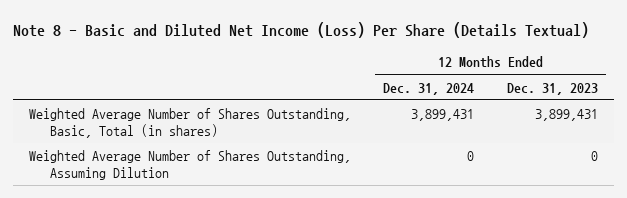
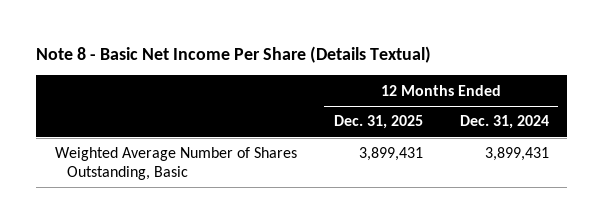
[13,22,590,39] Note 8 - Basic and Diluted Net Income (Loss) Per Share (Details Textual) -> [36,46,432,64] Note 8 - Basic Net Income Per Share (Details Textual)
[506,82,598,95] Dec. 31, 2023 -> none
none -> [333,115,423,130] Dec. 31, 2025
[29,150,352,181] Weighted Average Number of Shares Outstanding, Assuming Dilution -> none
[29,108,352,139] Weighted Average Number of Shares Outstanding, Basic, Total (in shares) -> [54,147,297,180] Weighted Average Number of Shares Outstanding, Basic

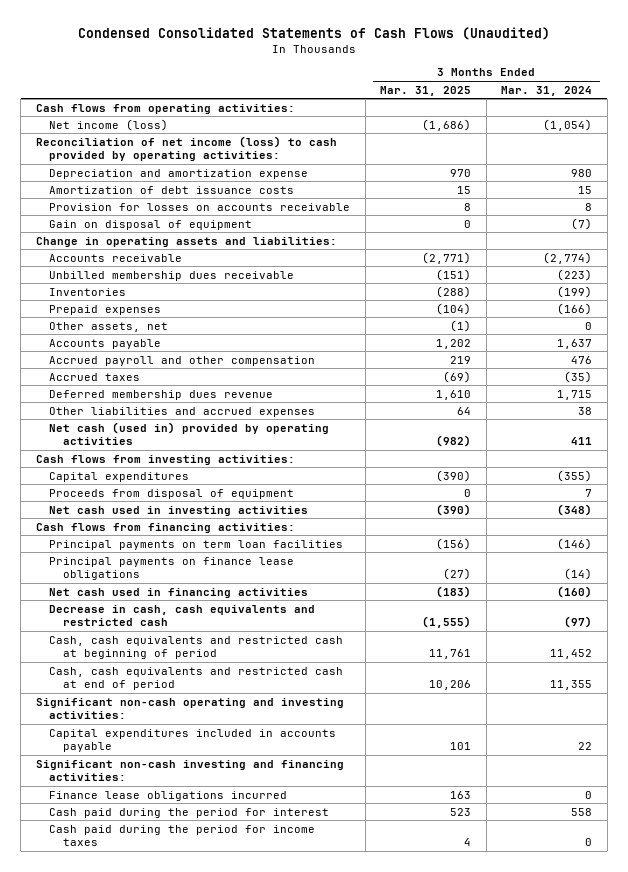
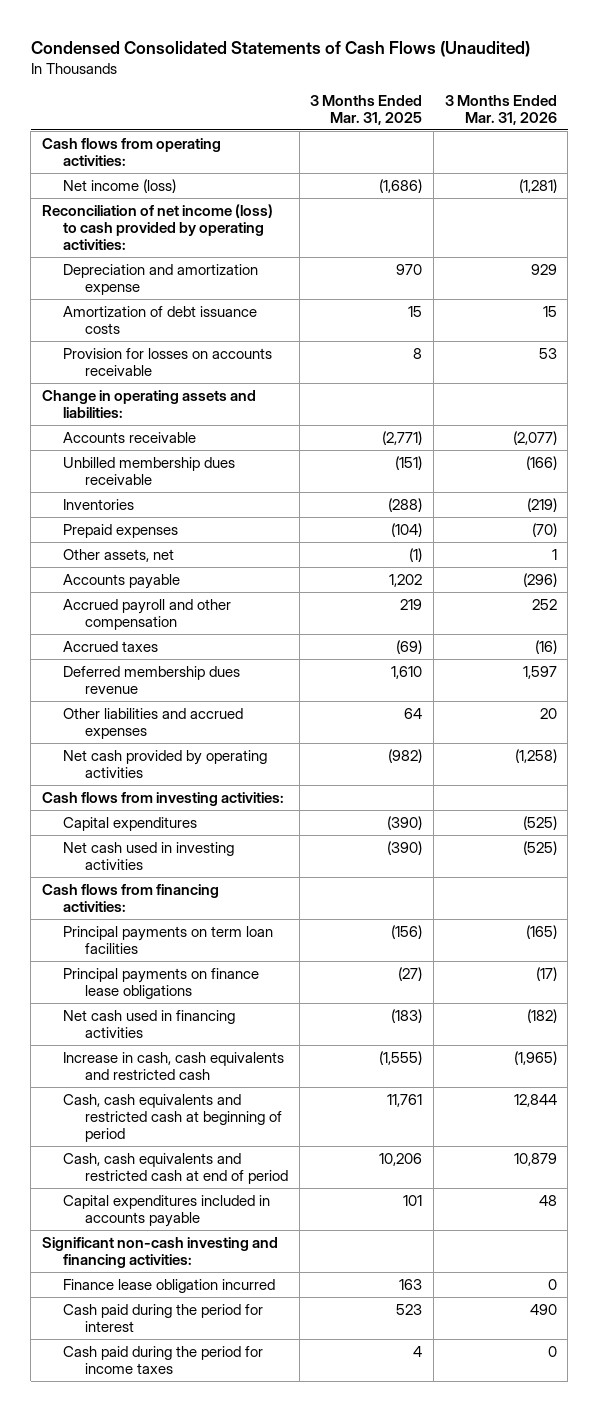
[501,85,593,96] Mar. 31, 2024 -> none
none -> [444,94,557,125] 3 Months Ended Mar. 31, 2026
[49,219,253,230] Gain on disposal of equipment -> none
[49,421,330,446] Net cash (used in) provided by operating activities -> [63,749,268,778] Net cash provided by operating activities
[49,488,295,499] Proceeds from disposal of equipment -> none
[49,604,316,627] Decrease in cash, cash equivalents and restricted cash -> [63,1051,285,1080] Increase in cash, cash equivalents and restricted cash
[35,697,344,720] Significant non-cash operating and investing activities: -> none
[49,790,288,801] Finance lease obligations incurred -> [63,1278,276,1293] Finance lease obligation incurred

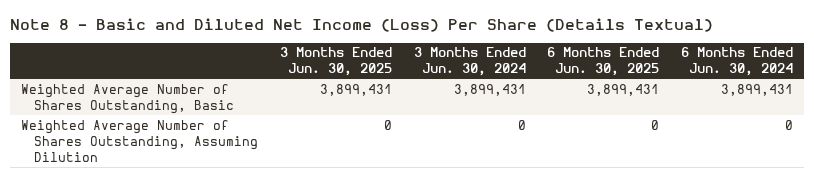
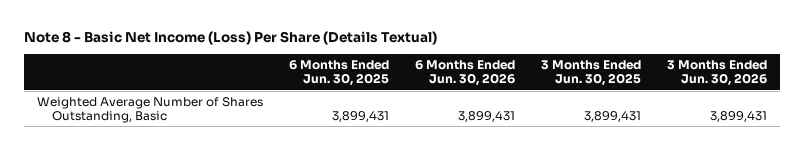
[10,18,714,33] Note 8 - Basic and Diluted Net Income (Loss) Per Share (Details Textual) -> [23,31,437,46] Note 8 - Basic Net Income (Loss) Per Share (Details Textual)
[413,47,526,77] 3 Months Ended Jun. 30, 2024 -> none
[681,47,794,77] 6 Months Ended Jun. 30, 2024 -> none
none -> [414,60,515,87] 6 Months Ended Jun. 30, 2026
none -> [666,60,767,87] 3 Months Ended Jun. 30, 2026
[21,119,259,162] Weighted Average Number of Shares Outstanding, Assuming Dilution -> none

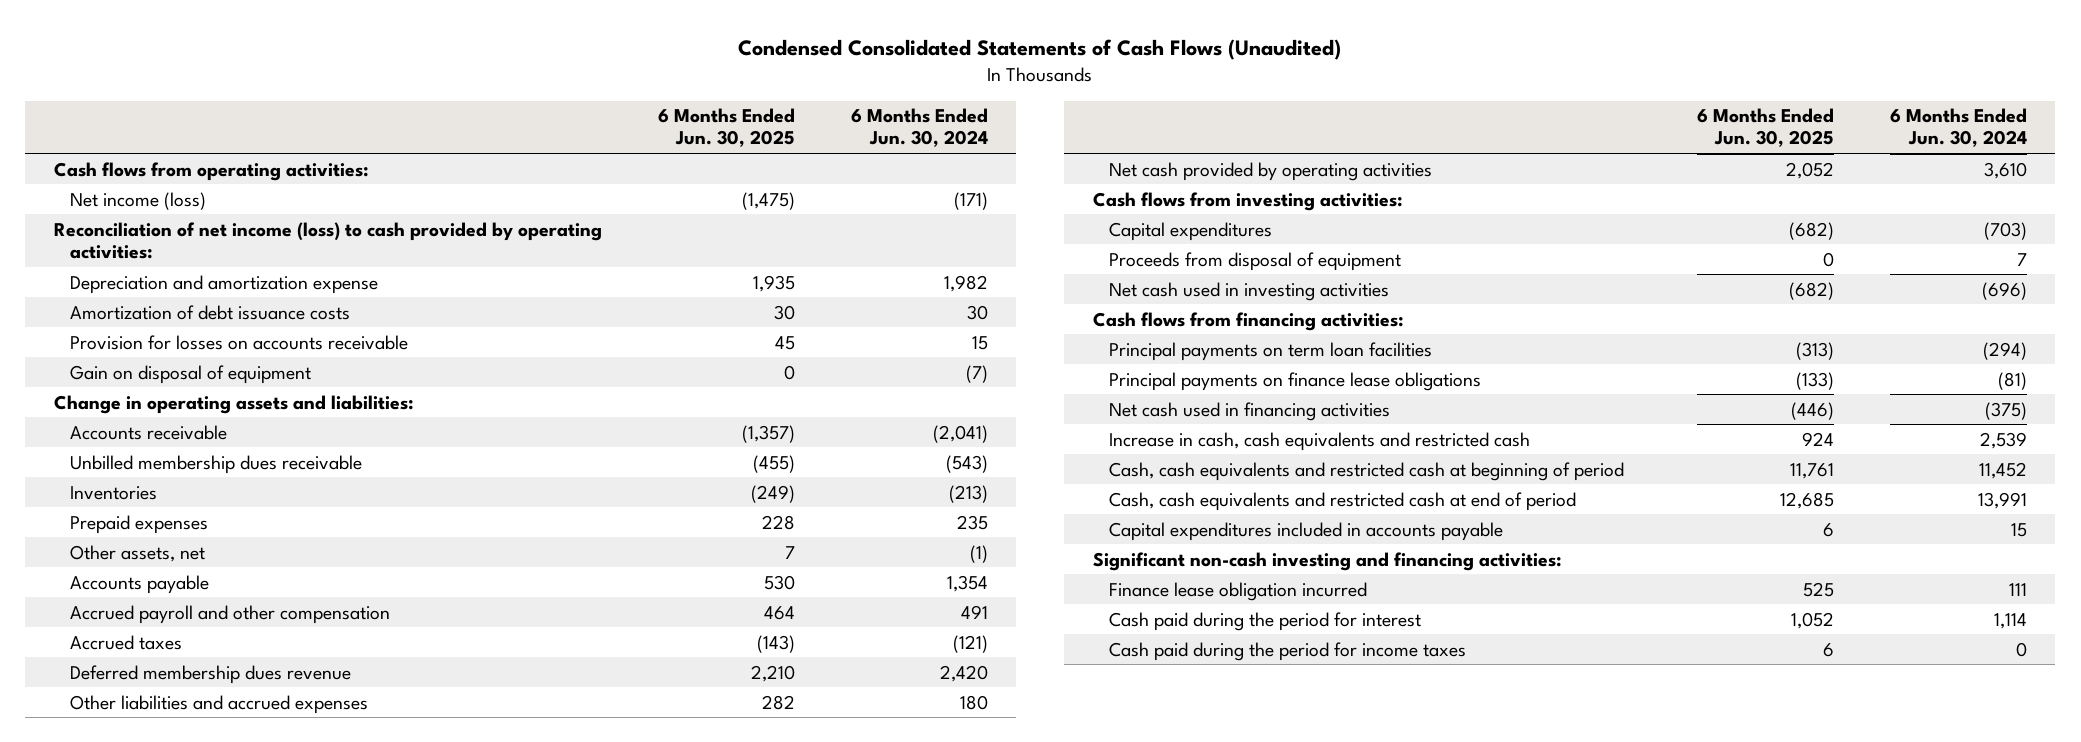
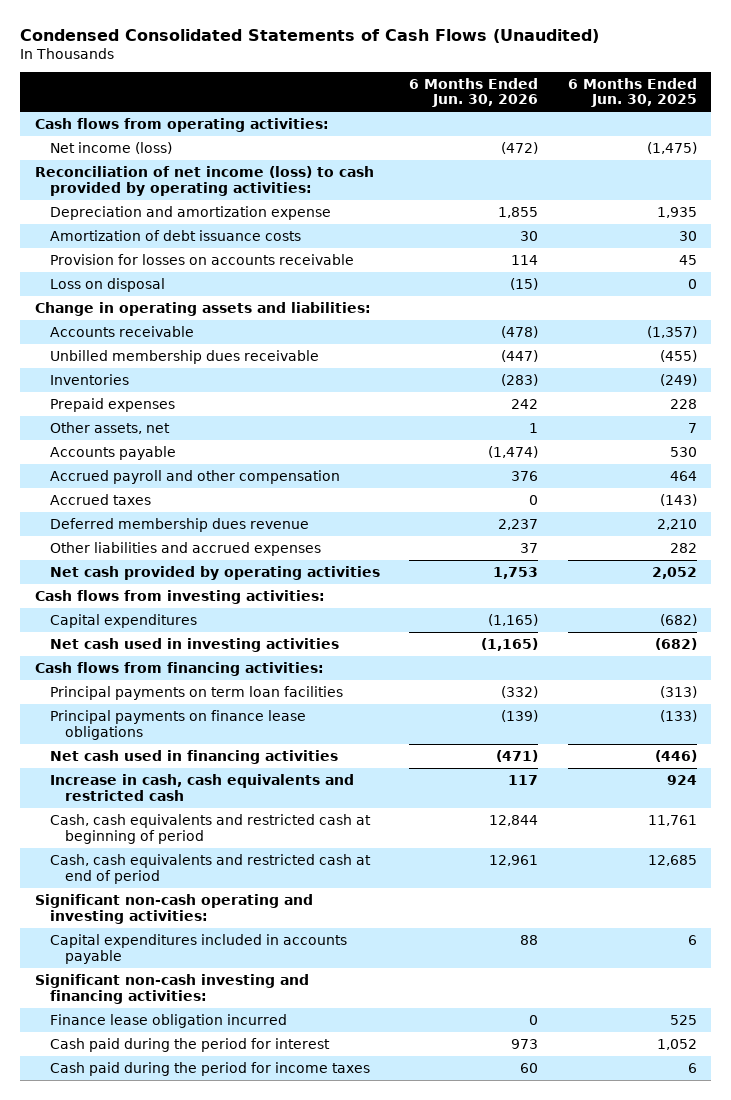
[851,108,989,148] 6 Months Ended Jun. 30, 2024 -> none
none -> [409,77,539,108] 6 Months Ended Jun. 30, 2026
[69,364,311,384] Gain on disposal of equipment -> none
none -> [49,277,165,292] Loss on disposal
[1108,251,1401,271] Proceeds from disposal of equipment -> none
none -> [34,893,313,924] Significant non-cash operating and investing activities:

